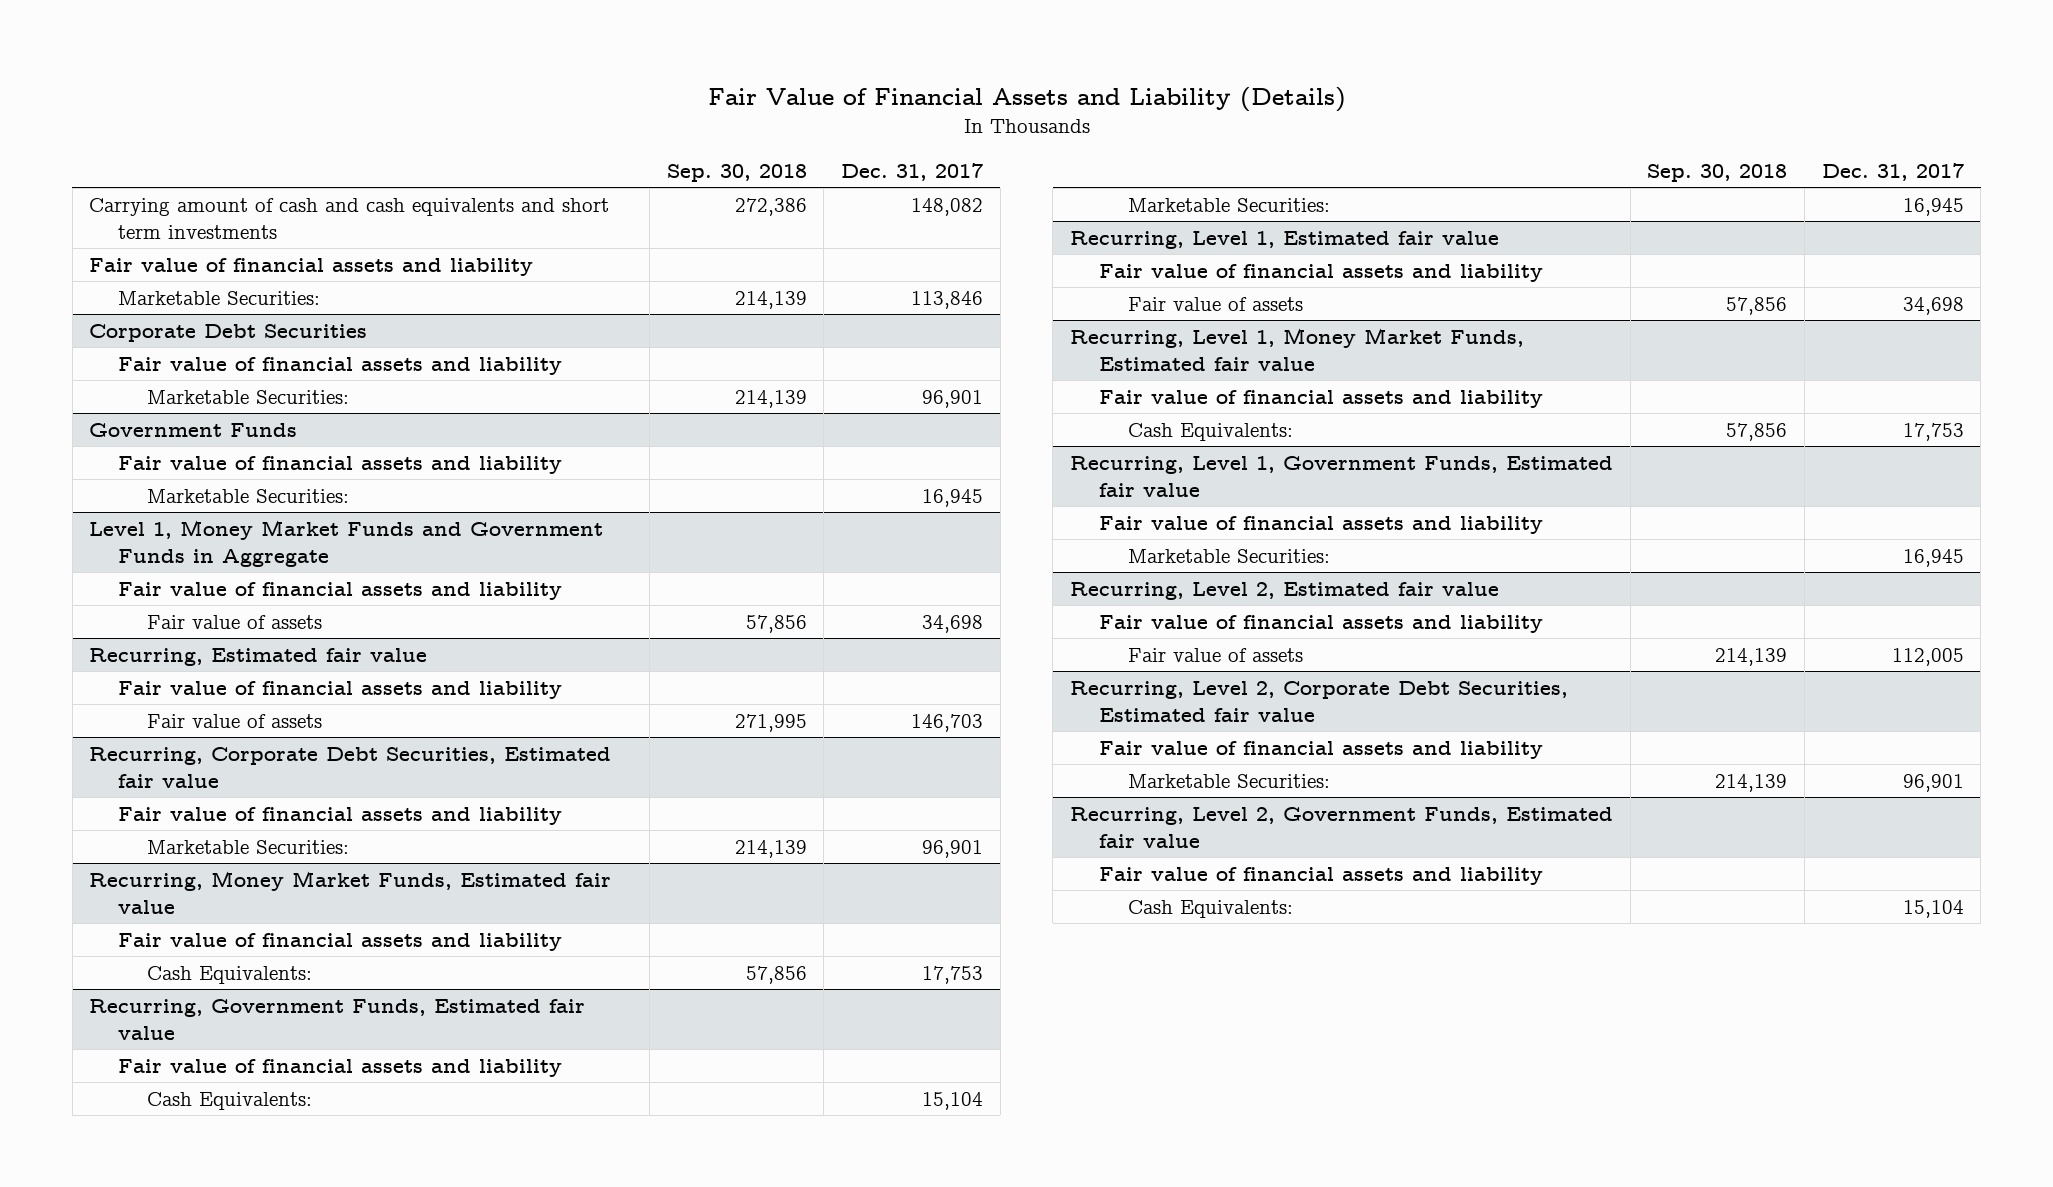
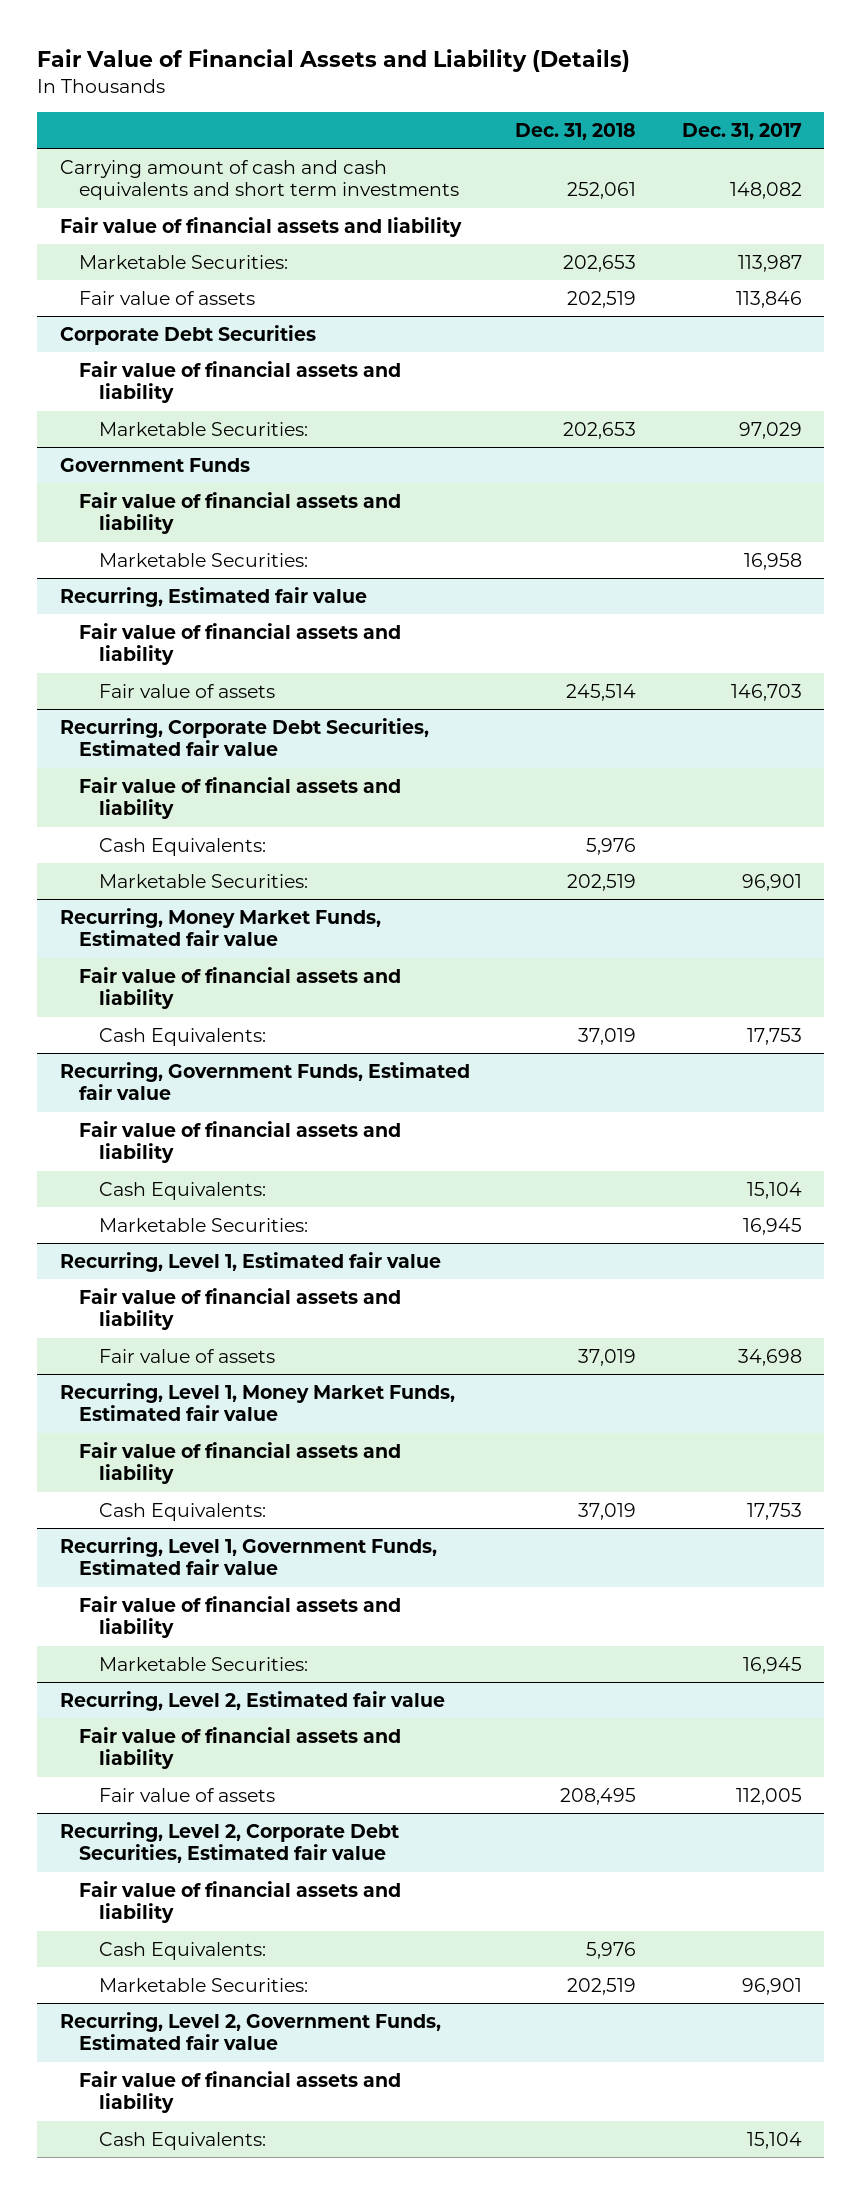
[666,163,807,182] Sep. 30, 2018 -> none
none -> [515,123,637,141] Dec. 31, 2018
[911,290,984,309] 113,846 -> [737,254,802,272] 113,987
none -> [79,290,256,305] Fair value of assets
[922,389,984,408] 96,901 -> [738,421,802,439] 97,029
[89,519,604,567] Level 1, Money Market Funds and Government Funds in Aggregate -> none
[118,581,563,600] Fair value of financial assets and liability -> none
[146,614,322,629] Fair value of assets -> none
[922,488,984,507] 16,945 -> [743,552,802,570] 16,958
none -> [98,837,266,856] Cash Equivalents:
none -> [98,1941,266,1960] Cash Equivalents:

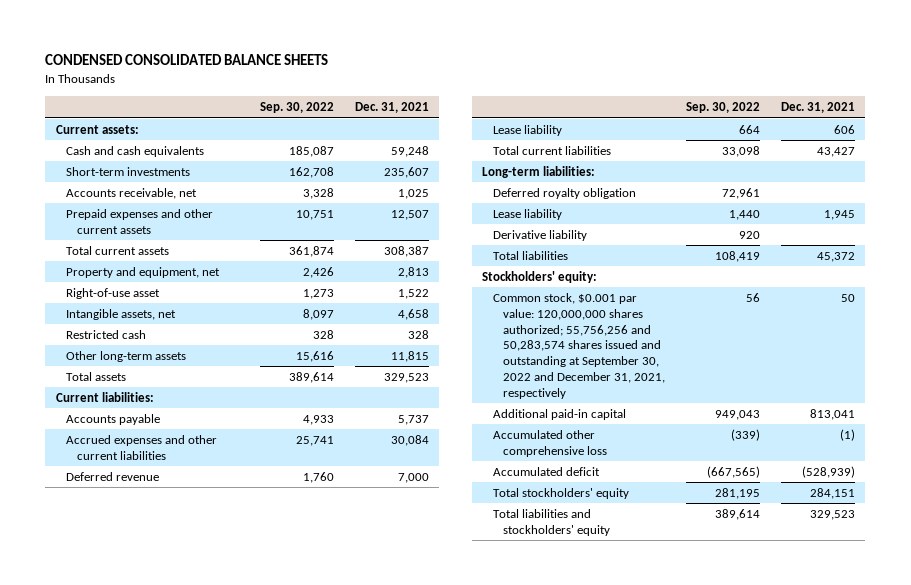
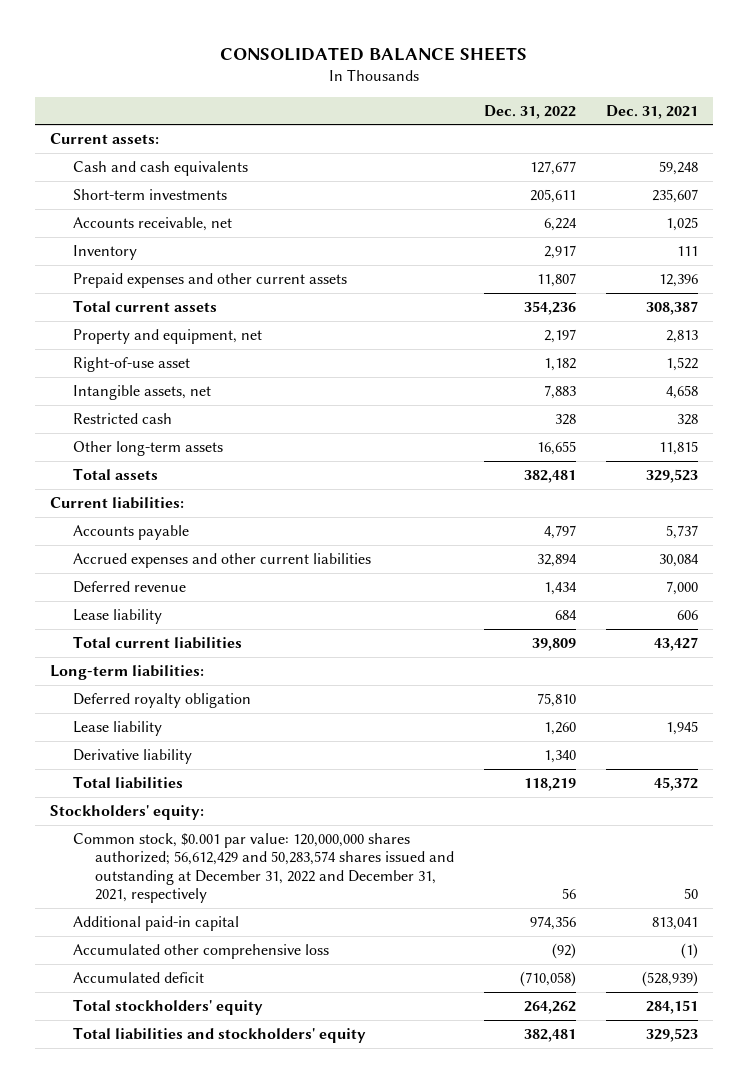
[45,54,329,66] CONDENSED CONSOLIDATED BALANCE SHEETS -> [220,46,528,61] CONSOLIDATED BALANCE SHEETS
[259,102,334,114] Sep. 30, 2022 -> none
none -> [484,104,577,119] Dec. 31, 2022
none -> [72,244,137,260] Inventory
[390,209,429,220] 12,507 -> [659,273,699,287] 12,396
[492,292,666,399] Common stock, $0.001 par value: 120,000,000 shares authorized; 55,756,256 and 50,283,574 shares issued and outstanding at September 30, 2022 and December 31, 2021, respectively -> [72,832,455,904] Common stock, $0.001 par value: 120,000,000 shares authorized; 56,612,429 and 50,283,574 shares issued and outstanding at December 31, 2022 and December 31, 2021, respectively

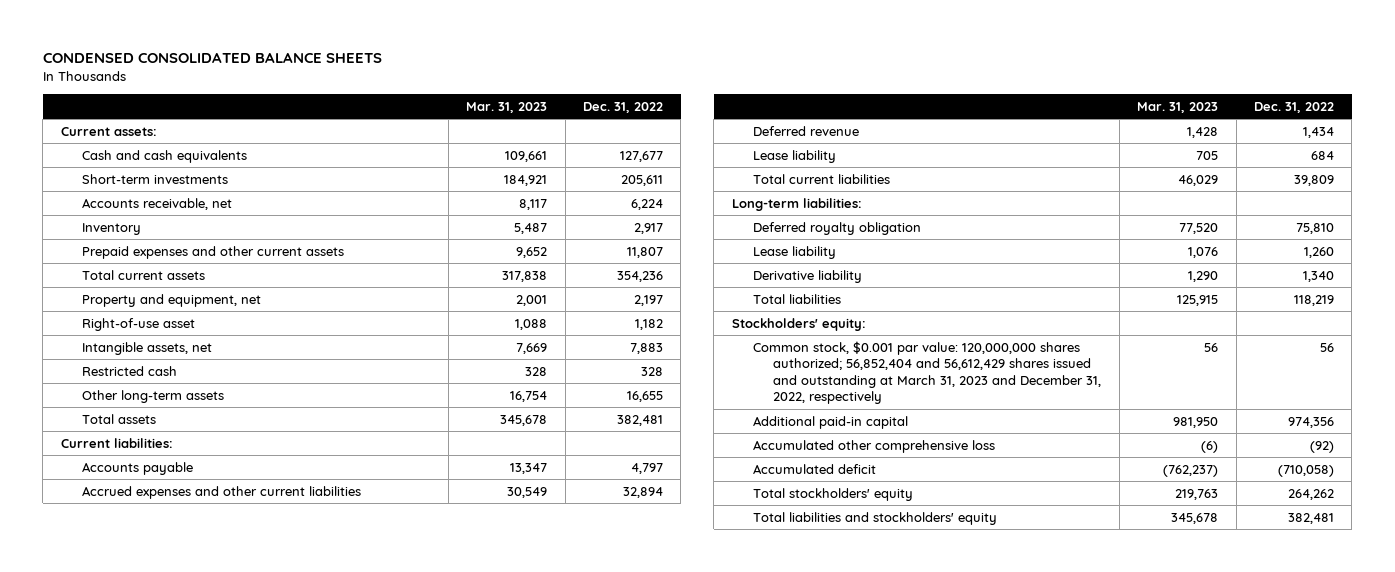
[220,46,528,61] CONSOLIDATED BALANCE SHEETS -> [42,52,382,64] CONDENSED CONSOLIDATED BALANCE SHEETS
[606,104,699,119] Dec. 31, 2021 -> none
none -> [466,101,548,113] Mar. 31, 2023
[72,832,455,904] Common stock, $0.001 par value: 120,000,000 shares authorized; 56,612,429 and 50,283,574 shares issued and outstanding at December 31, 2022 and December 31, 2021, respectively -> [752,340,1102,405] Common stock, $0.001 par value: 120,000,000 shares authorized; 56,852,404 and 56,612,429 shares issued and outstanding at March 31, 2023 and December 31, 2022, respectively

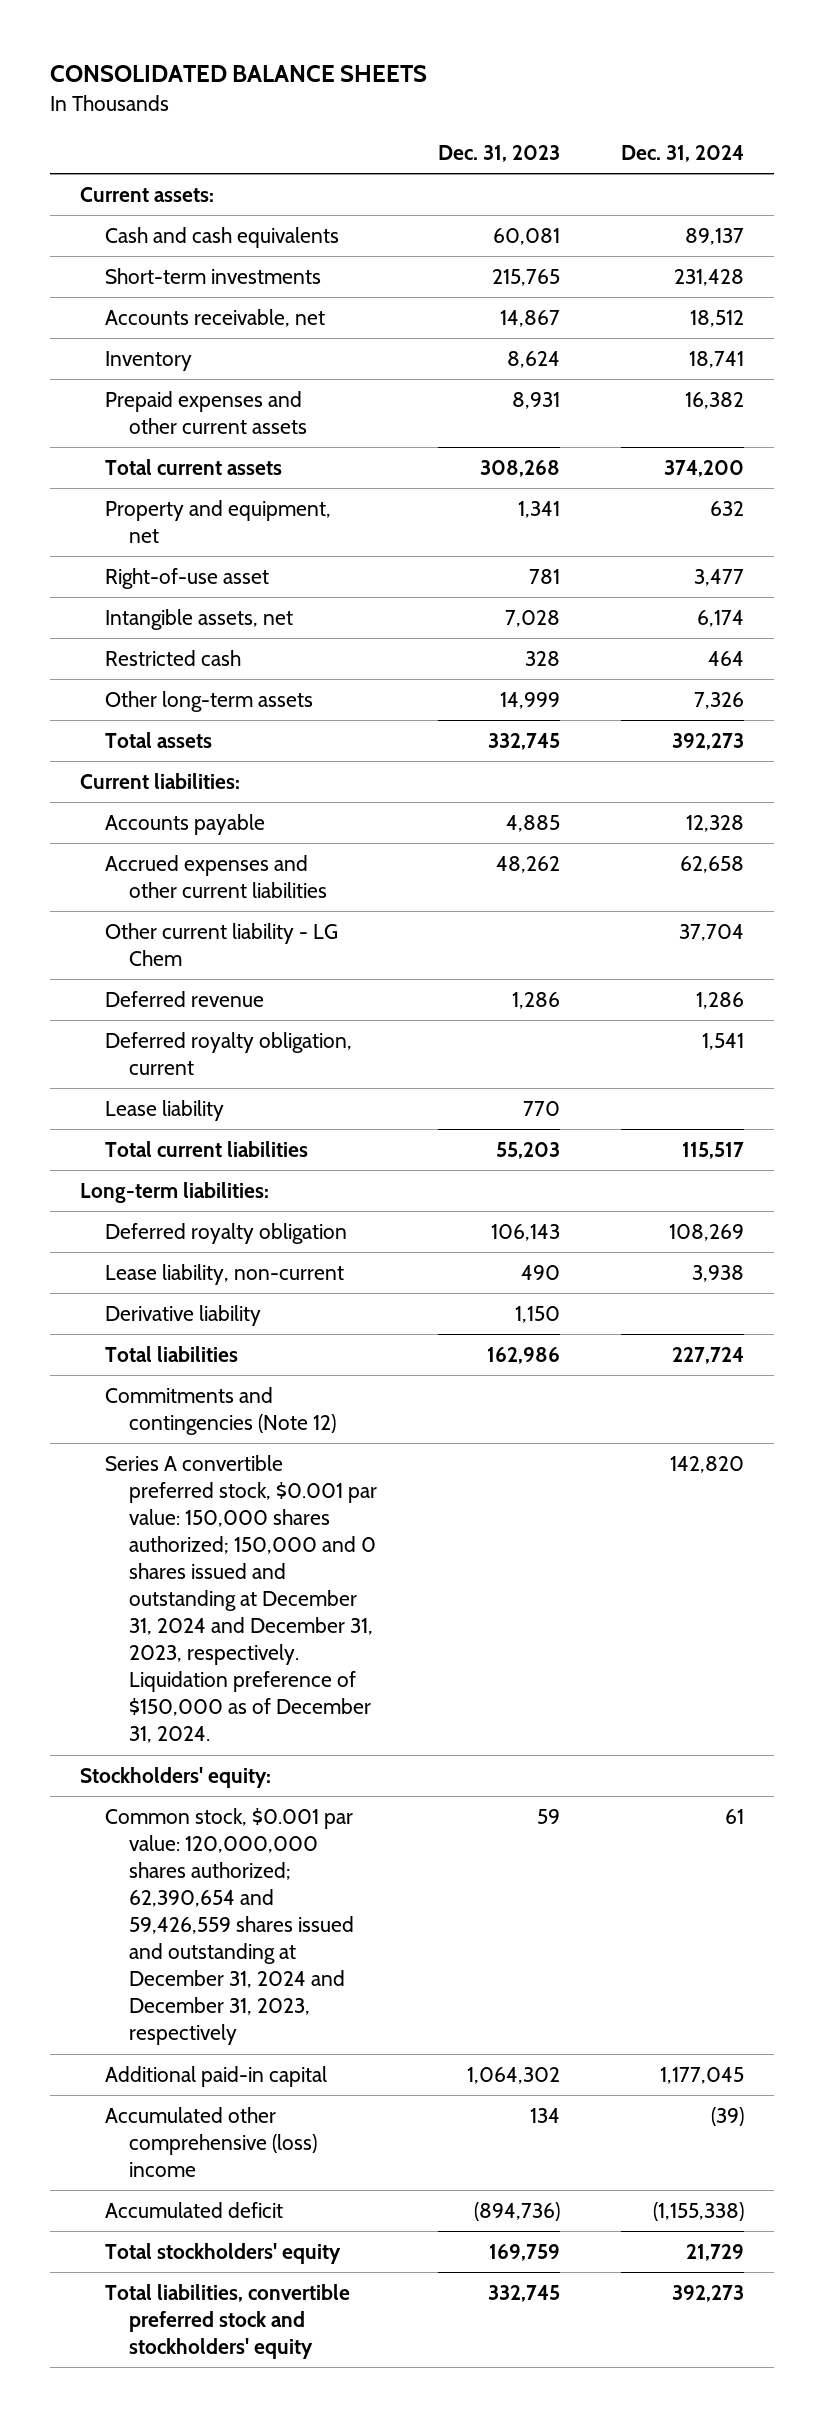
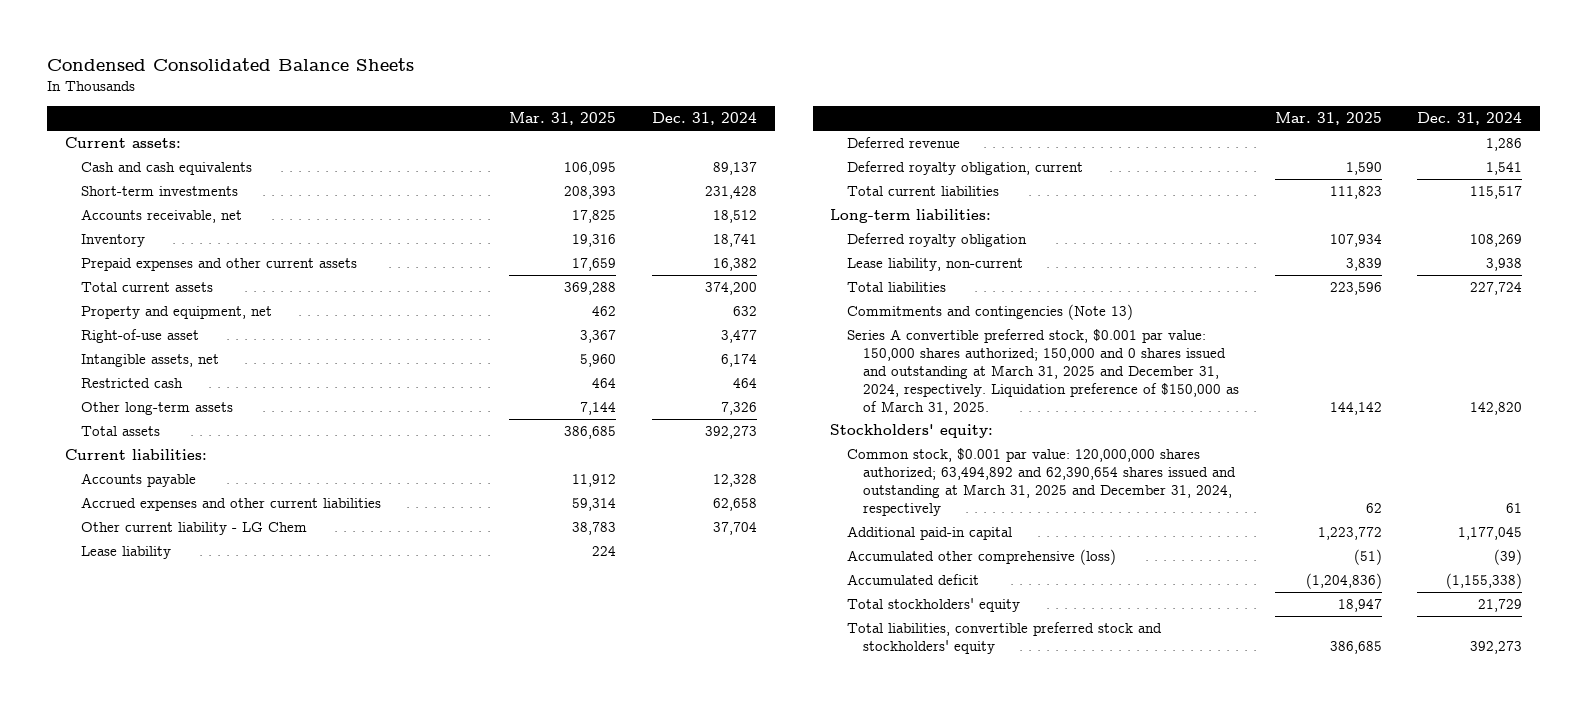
[49,65,427,83] CONSOLIDATED BALANCE SHEETS -> [46,57,414,71] Condensed Consolidated Balance Sheets
[438,144,561,162] Dec. 31, 2023 -> none
none -> [508,112,616,126] Mar. 31, 2025
[104,1100,224,1122] Lease liability -> [80,546,171,560] Lease liability
[104,1305,261,1327] Derivative liability -> none
[104,1387,337,1436] Commitments and contingencies (Note 12) -> [846,304,1133,321] Commitments and contingencies (Note 13)
[104,1455,378,1744] Series A convertible preferred stock, $0.001 par value: 150,000 shares authorized; 150,000 and 0 shares issued and outstanding at December 31, 2024 and December 31, 2023, respectively. Liquidation preference of $150,000 as of December 31, 2024. -> [846,329,1239,415] Series A convertible preferred stock, $0.001 par value: 150,000 shares authorized; 150,000 and 0 shares issued and outstanding at March 31, 2025 and December 31, 2024, respectively. Liquidation preference of $150,000 as of March 31, 2025.
[104,1808,355,2046] Common stock, $0.001 par value: 120,000,000 shares authorized; 62,390,654 and 59,426,559 shares issued and outstanding at December 31, 2024 and December 31, 2023, respectively -> [846,448,1236,516] Common stock, $0.001 par value: 120,000,000 shares authorized; 63,494,892 and 62,390,654 shares issued and outstanding at March 31, 2025 and December 31, 2024, respectively
[104,2107,318,2178] Accumulated other comprehensive (loss) income -> [846,549,1116,566] Accumulated other comprehensive (loss)

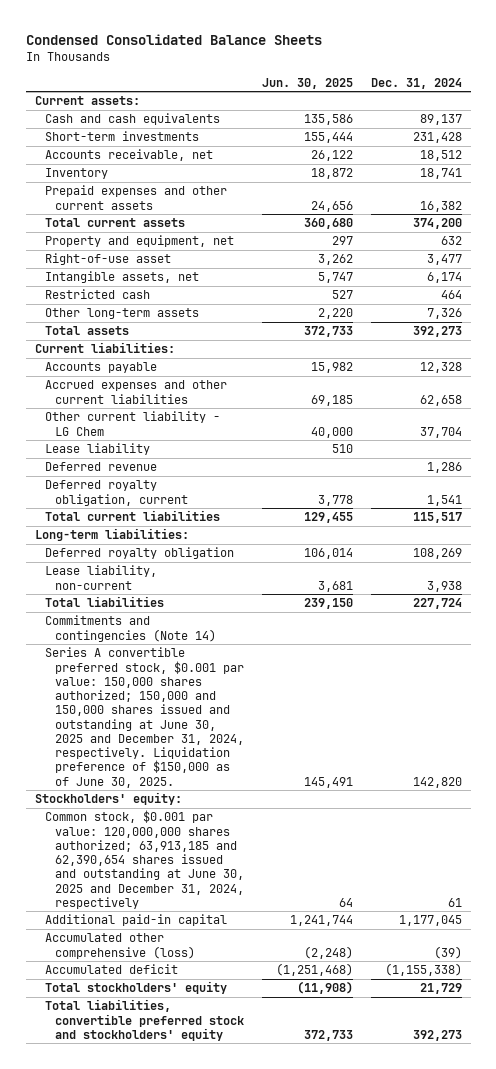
[508,112,616,126] Mar. 31, 2025 -> none
none -> [261,77,353,89] Jun. 30, 2025
[846,304,1133,321] Commitments and contingencies (Note 13) -> [44,615,217,642] Commitments and contingencies (Note 14)
[846,329,1239,415] Series A convertible preferred stock, $0.001 par value: 150,000 shares authorized; 150,000 and 0 shares issued and outstanding at March 31, 2025 and December 31, 2024, respectively. Liquidation preference of $150,000 as of March 31, 2025. -> [44,647,245,788] Series A convertible preferred stock, $0.001 par value: 150,000 shares authorized; 150,000 and 150,000 shares issued and outstanding at June 30, 2025 and December 31, 2024, respectively. Liquidation preference of $150,000 as of June 30, 2025.
[846,448,1236,516] Common stock, $0.001 par value: 120,000,000 shares authorized; 63,494,892 and 62,390,654 shares issued and outstanding at March 31, 2025 and December 31, 2024, respectively -> [44,810,245,909] Common stock, $0.001 par value: 120,000,000 shares authorized; 63,913,185 and 62,390,654 shares issued and outstanding at June 30, 2025 and December 31, 2024, respectively

